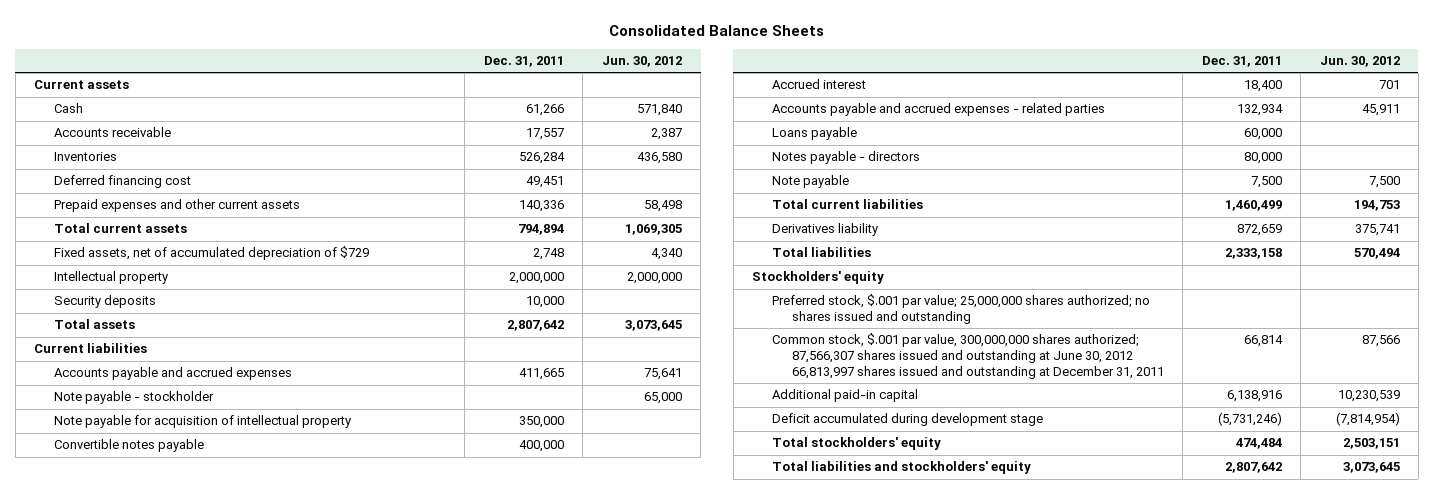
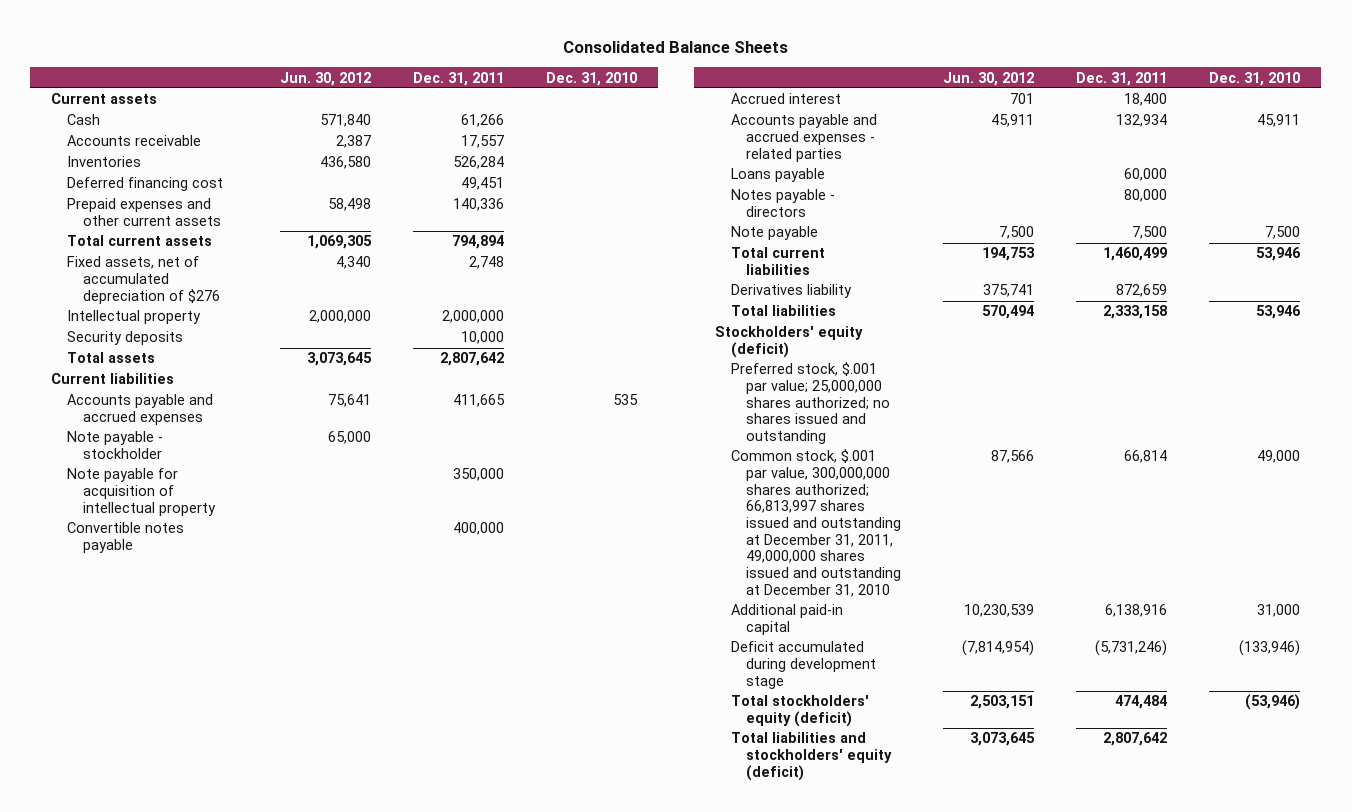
none -> [545,71,637,86] Dec. 31, 2010
[54,246,370,261] Fixed assets, net of accumulated depreciation of $729 -> [66,256,220,304] Fixed assets, net of accumulated depreciation of $276
[752,271,885,285] Stockholders' equity -> [714,326,863,359] Stockholders' equity (deficit)
[772,333,1165,380] Common stock, $.001 par value, 300,000,000 shares authorized; 87,566,307 shares issued and outstanding at June 30, 2012 66,813,997 shares issued and outstanding at December 31, 2011 -> [730,449,902,597] Common stock, $.001 par value, 300,000,000 shares authorized; 66,813,997 shares issued and outstanding at December 31, 2011, 49,000,000 shares issued and outstanding at December 31, 2010
[772,437,942,451] Total stockholders' equity -> [730,695,869,728] Total stockholders' equity (deficit)
[772,461,1032,475] Total liabilities and stockholders' equity -> [730,732,893,781] Total liabilities and stockholders' equity (deficit)

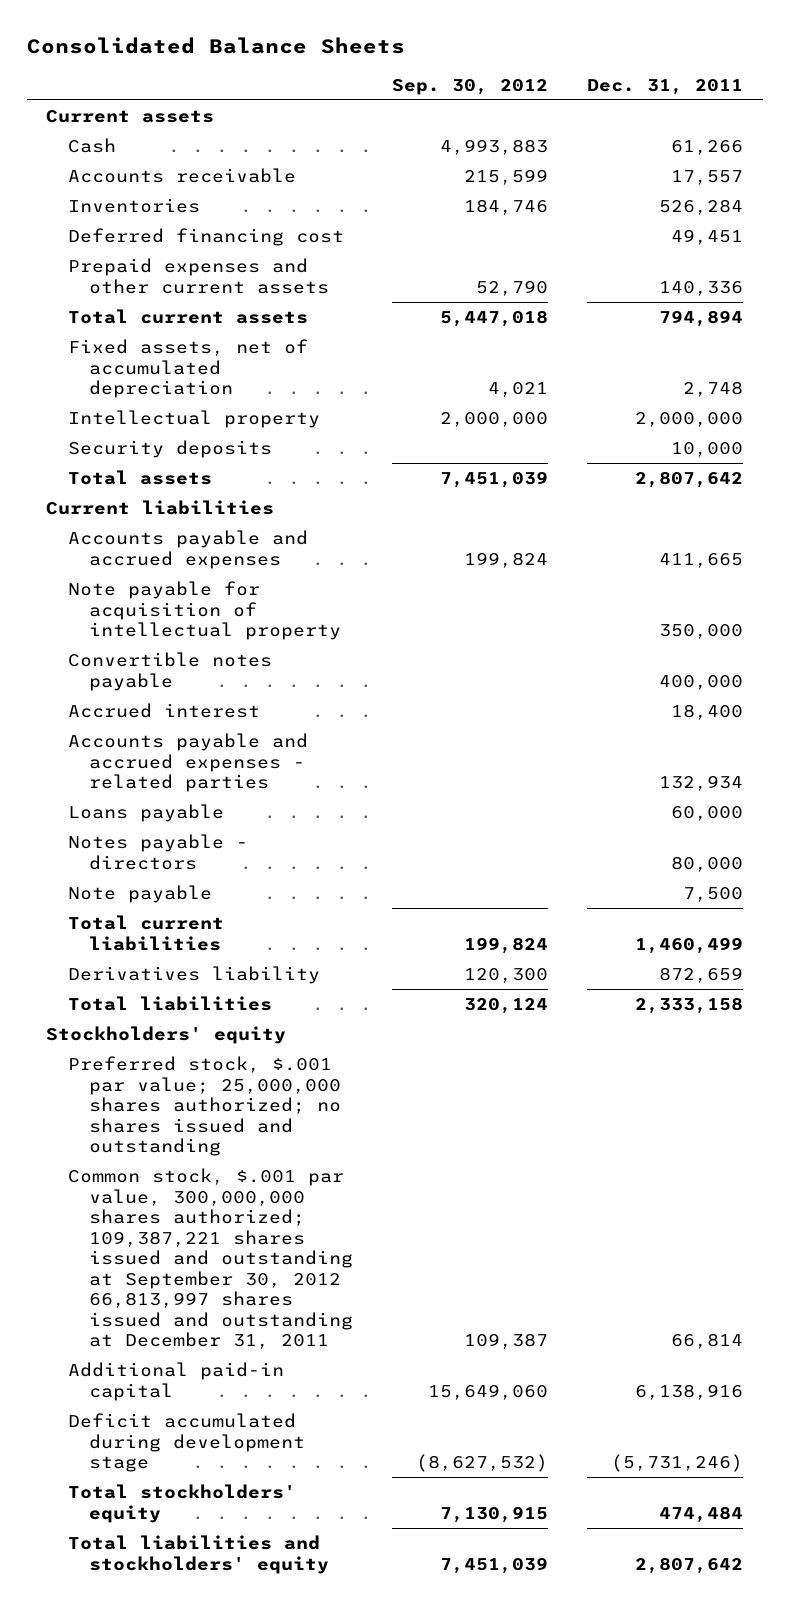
[279,71,371,86] Jun. 30, 2012 -> none
[545,71,637,86] Dec. 31, 2010 -> none
none -> [392,78,549,95] Sep. 30, 2012
[66,256,220,304] Fixed assets, net of accumulated depreciation of $276 -> [67,339,308,399] Fixed assets, net of accumulated depreciation
[66,431,163,460] Note payable - stockholder -> none
[714,326,863,359] Stockholders' equity (deficit) -> [46,1026,287,1045] Stockholders' equity
[730,449,902,597] Common stock, $.001 par value, 300,000,000 shares authorized; 66,813,997 shares issued and outstanding at December 31, 2011, 49,000,000 shares issued and outstanding at December 31, 2010 -> [67,1168,353,1350] Common stock, $.001 par value, 300,000,000 shares authorized; 109,387,221 shares issued and outstanding at September 30, 2012 66,813,997 shares issued and outstanding at December 31, 2011
[730,695,869,728] Total stockholders' equity (deficit) -> [67,1484,296,1523] Total stockholders' equity
[730,732,893,781] Total liabilities and stockholders' equity (deficit) -> [67,1535,329,1574] Total liabilities and stockholders' equity

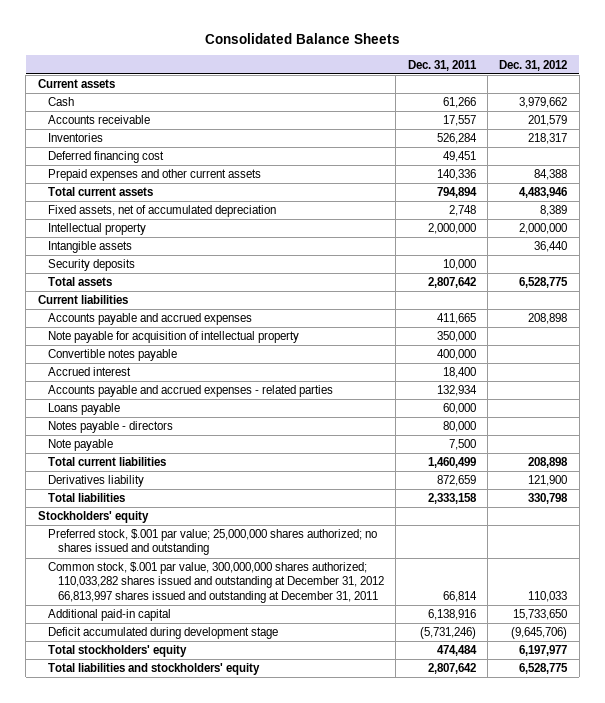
[392,78,549,95] Sep. 30, 2012 -> none
none -> [499,59,568,71] Dec. 31, 2012
none -> [47,241,132,254] Intangible assets
[67,1168,353,1350] Common stock, $.001 par value, 300,000,000 shares authorized; 109,387,221 shares issued and outstanding at September 30, 2012 66,813,997 shares issued and outstanding at December 31, 2011 -> [47,562,384,603] Common stock, $.001 par value, 300,000,000 shares authorized; 110,033,282 shares issued and outstanding at December 31, 2012 66,813,997 shares issued and outstanding at December 31, 2011

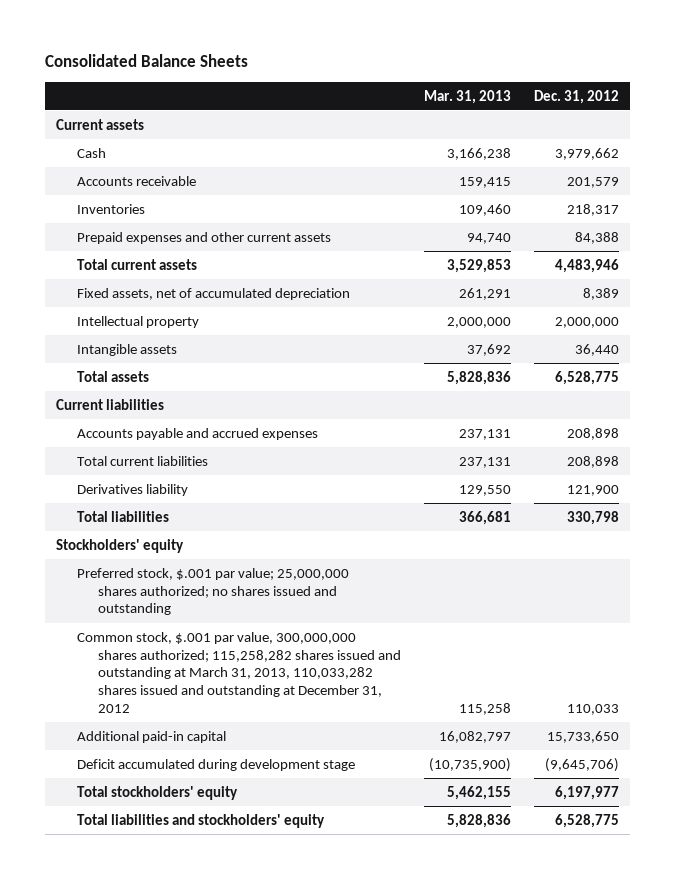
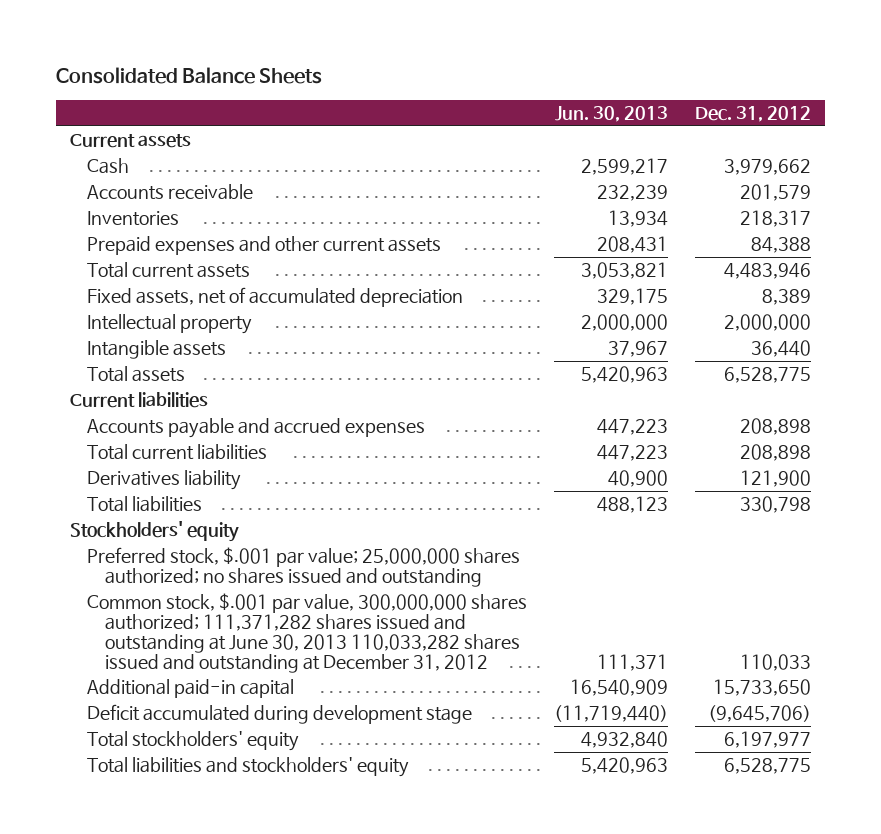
[424,89,512,104] Mar. 31, 2013 -> none
none -> [555,106,669,123] Jun. 30, 2013
[77,631,402,714] Common stock, $.001 par value, 300,000,000 shares authorized; 115,258,282 shares issued and outstanding at March 31, 2013, 110,033,282 shares issued and outstanding at December 31, 2012 -> [87,593,528,673] Common stock, $.001 par value, 300,000,000 shares authorized; 111,371,282 shares issued and outstanding at June 30, 2013 110,033,282 shares issued and outstanding at December 31, 2012

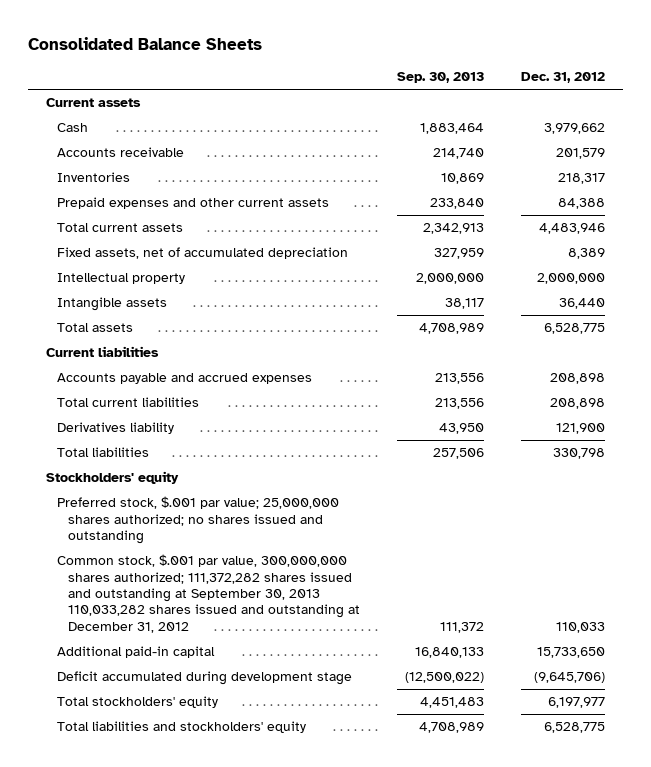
[555,106,669,123] Jun. 30, 2013 -> none
none -> [396,72,484,84] Sep. 30, 2013
[87,593,528,673] Common stock, $.001 par value, 300,000,000 shares authorized; 111,371,282 shares issued and outstanding at June 30, 2013 110,033,282 shares issued and outstanding at December 31, 2012 -> [56,554,360,633] Common stock, $.001 par value, 300,000,000 shares authorized; 111,372,282 shares issued and outstanding at September 30, 2013 110,033,282 shares issued and outstanding at December 31, 2012

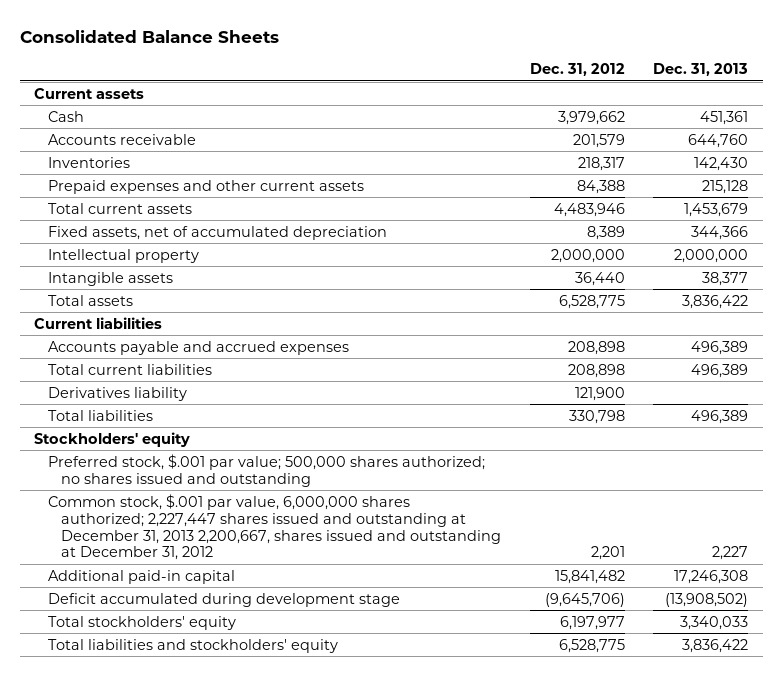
[396,72,484,84] Sep. 30, 2013 -> none
none -> [653,63,749,77] Dec. 31, 2013
[56,496,339,545] Preferred stock, $.001 par value; 25,000,000 shares authorized; no shares issued and outstanding -> [47,453,485,487] Preferred stock, $.001 par value; 500,000 shares authorized; no shares issued and outstanding
[56,554,360,633] Common stock, $.001 par value, 300,000,000 shares authorized; 111,372,282 shares issued and outstanding at September 30, 2013 110,033,282 shares issued and outstanding at December 31, 2012 -> [47,493,502,561] Common stock, $.001 par value, 6,000,000 shares authorized; 2,227,447 shares issued and outstanding at December 31, 2013 2,200,667, shares issued and outstanding at December 31, 2012
[555,621,605,633] 110,033 -> [590,546,625,561] 2,201
[536,647,605,659] 15,733,650 -> [554,569,625,584] 15,841,482

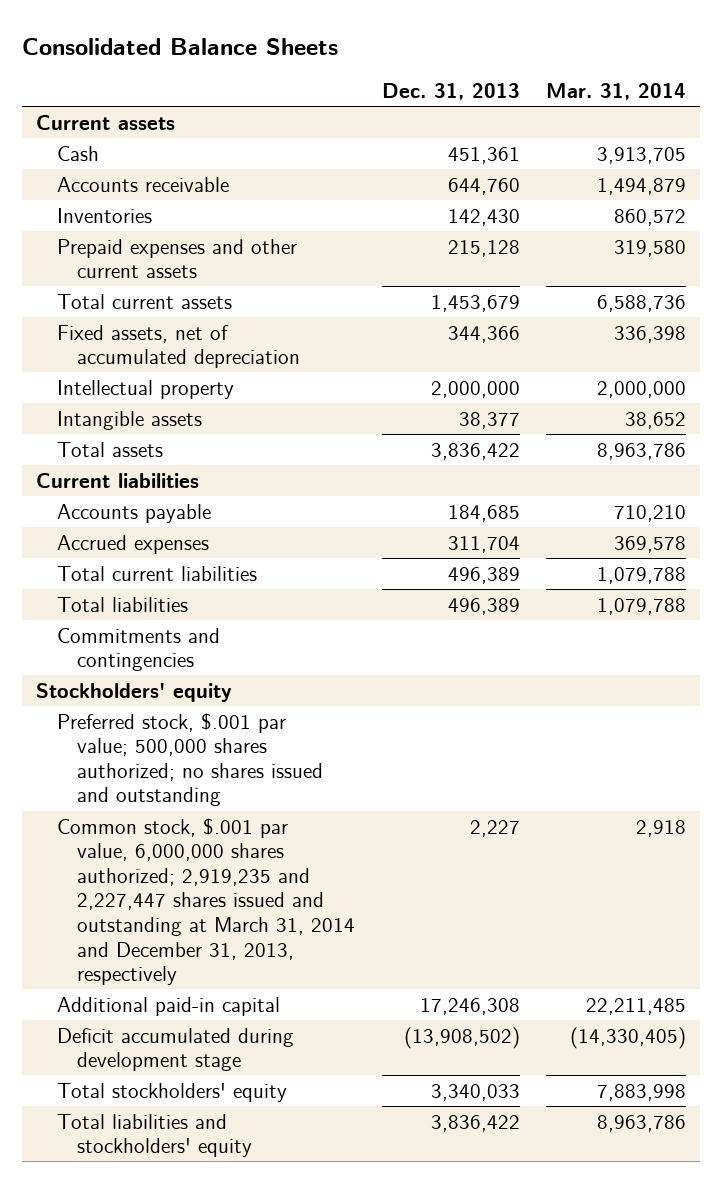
[529,63,625,77] Dec. 31, 2012 -> none
none -> [546,83,687,101] Mar. 31, 2014
[47,340,349,355] Accounts payable and accrued expenses -> none
none -> [56,503,211,523] Accounts payable
none -> [56,534,209,554] Accrued expenses
[47,386,187,401] Derivatives liability -> none
none -> [56,627,220,672] Commitments and contingencies
[47,493,502,561] Common stock, $.001 par value, 6,000,000 shares authorized; 2,227,447 shares issued and outstanding at December 31, 2013 2,200,667, shares issued and outstanding at December 31, 2012 -> [56,817,356,986] Common stock, $.001 par value, 6,000,000 shares authorized; 2,919,235 and 2,227,447 shares issued and outstanding at March 31, 2014 and December 31, 2013, respectively

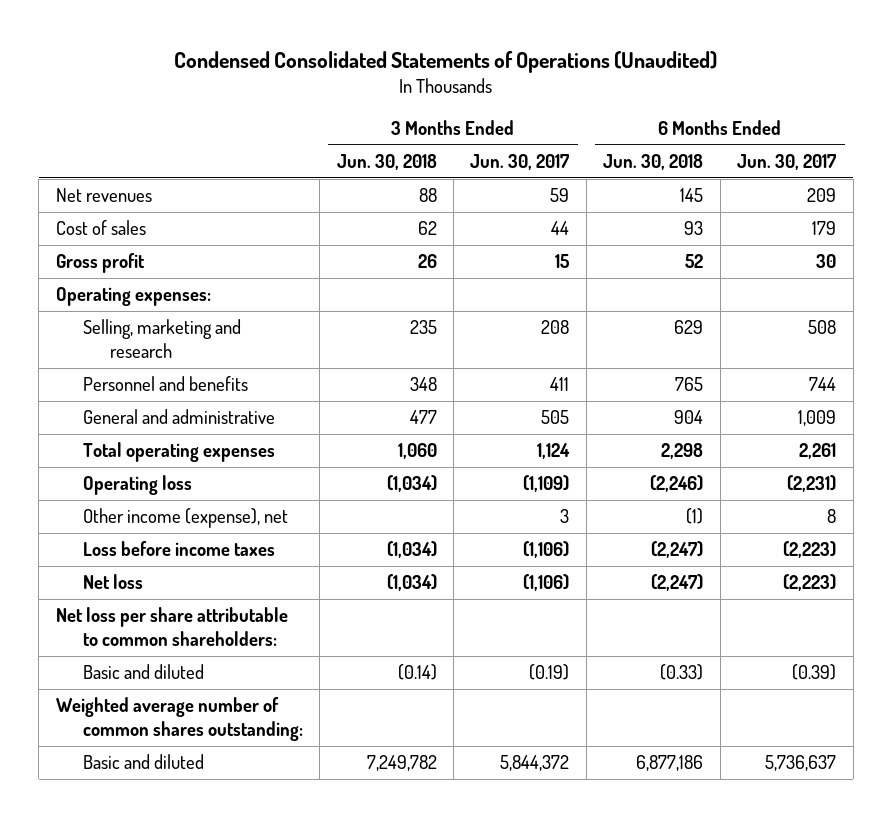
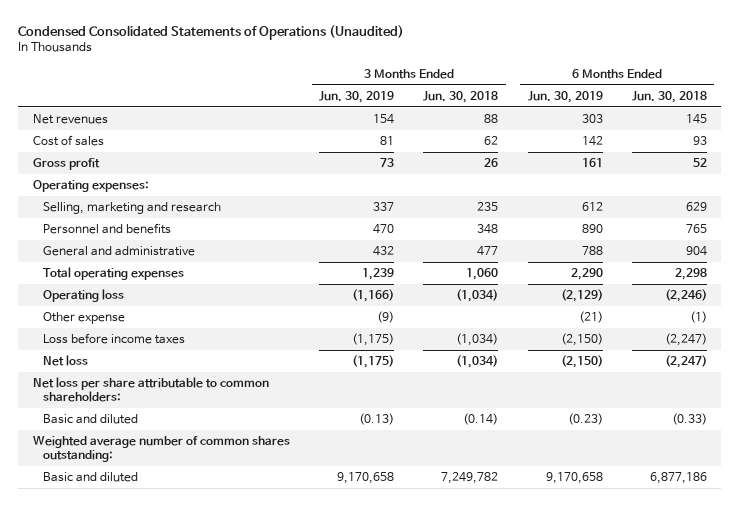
[470,154,570,171] Jun. 30, 2017 -> none
[737,154,837,171] Jun. 30, 2017 -> none
none -> [319,90,395,103] Jun. 30, 2019
none -> [527,90,603,103] Jun. 30, 2019
[82,508,288,529] Other income (expense), net -> [43,312,126,325] Other expense

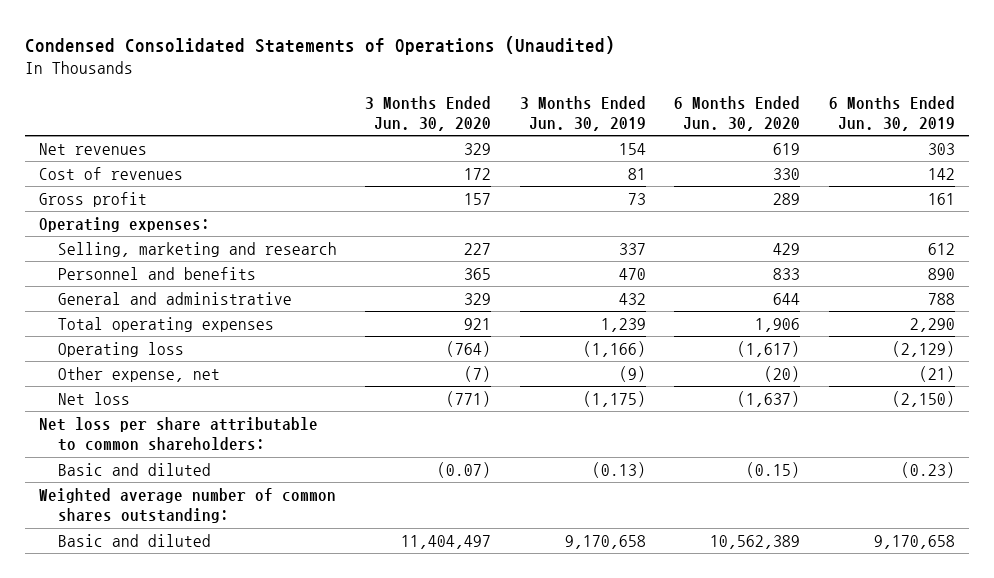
[423,90,499,103] Jun. 30, 2018 -> none
[631,90,707,103] Jun. 30, 2018 -> none
none -> [365,95,492,131] 3 Months Ended Jun. 30, 2020
none -> [674,95,801,131] 6 Months Ended Jun. 30, 2020
[32,135,104,147] Cost of sales -> [39,166,184,180] Cost of revenues
[43,333,186,345] Loss before income taxes -> none
[43,312,126,325] Other expense -> [57,366,220,382] Other expense, net

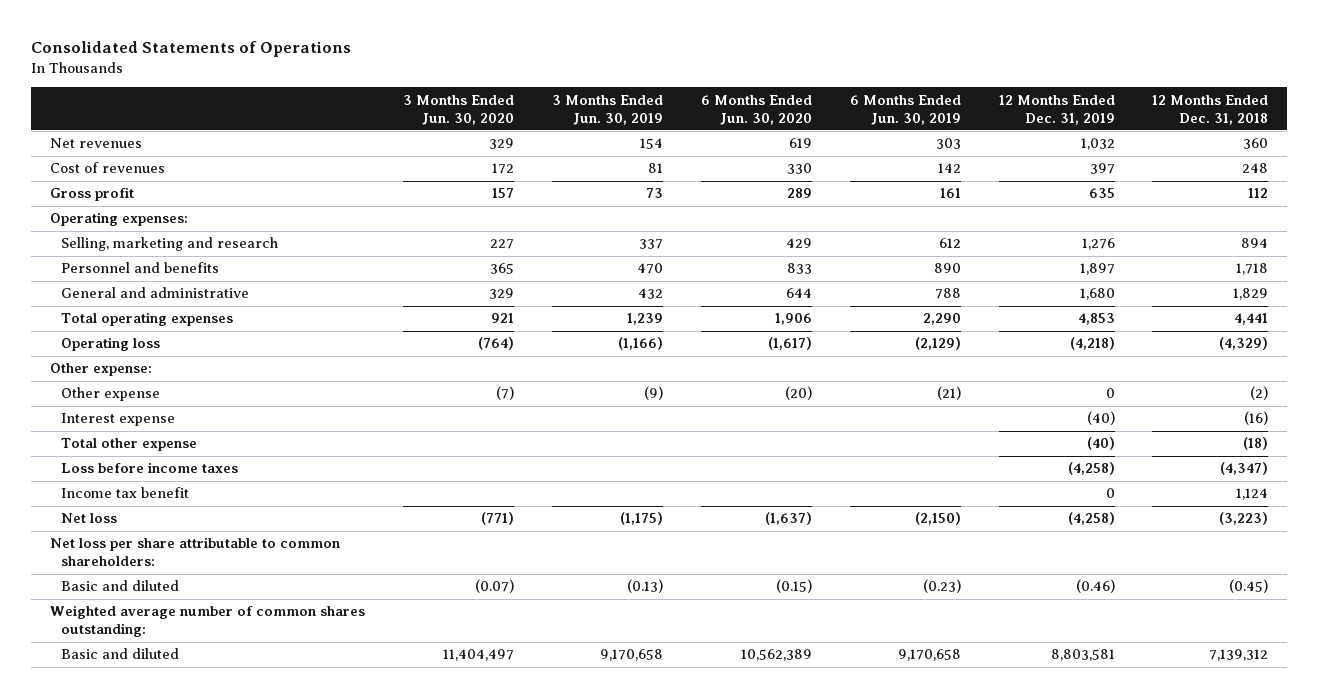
[24,35,615,55] Condensed Consolidated Statements of Operations (Unaudited) -> [30,41,351,58] Consolidated Statements of Operations
none -> [998,94,1115,125] 12 Months Ended Dec. 31, 2019
none -> [1152,94,1269,125] 12 Months Ended Dec. 31, 2018
none -> [49,363,152,377] Other expense:
[57,366,220,382] Other expense, net -> [61,387,161,402] Other expense
none -> [61,413,176,427] Interest expense
none -> [61,438,198,452] Total other expense
none -> [61,462,239,474] Loss before income taxes
none -> [61,487,190,499] Income tax benefit

